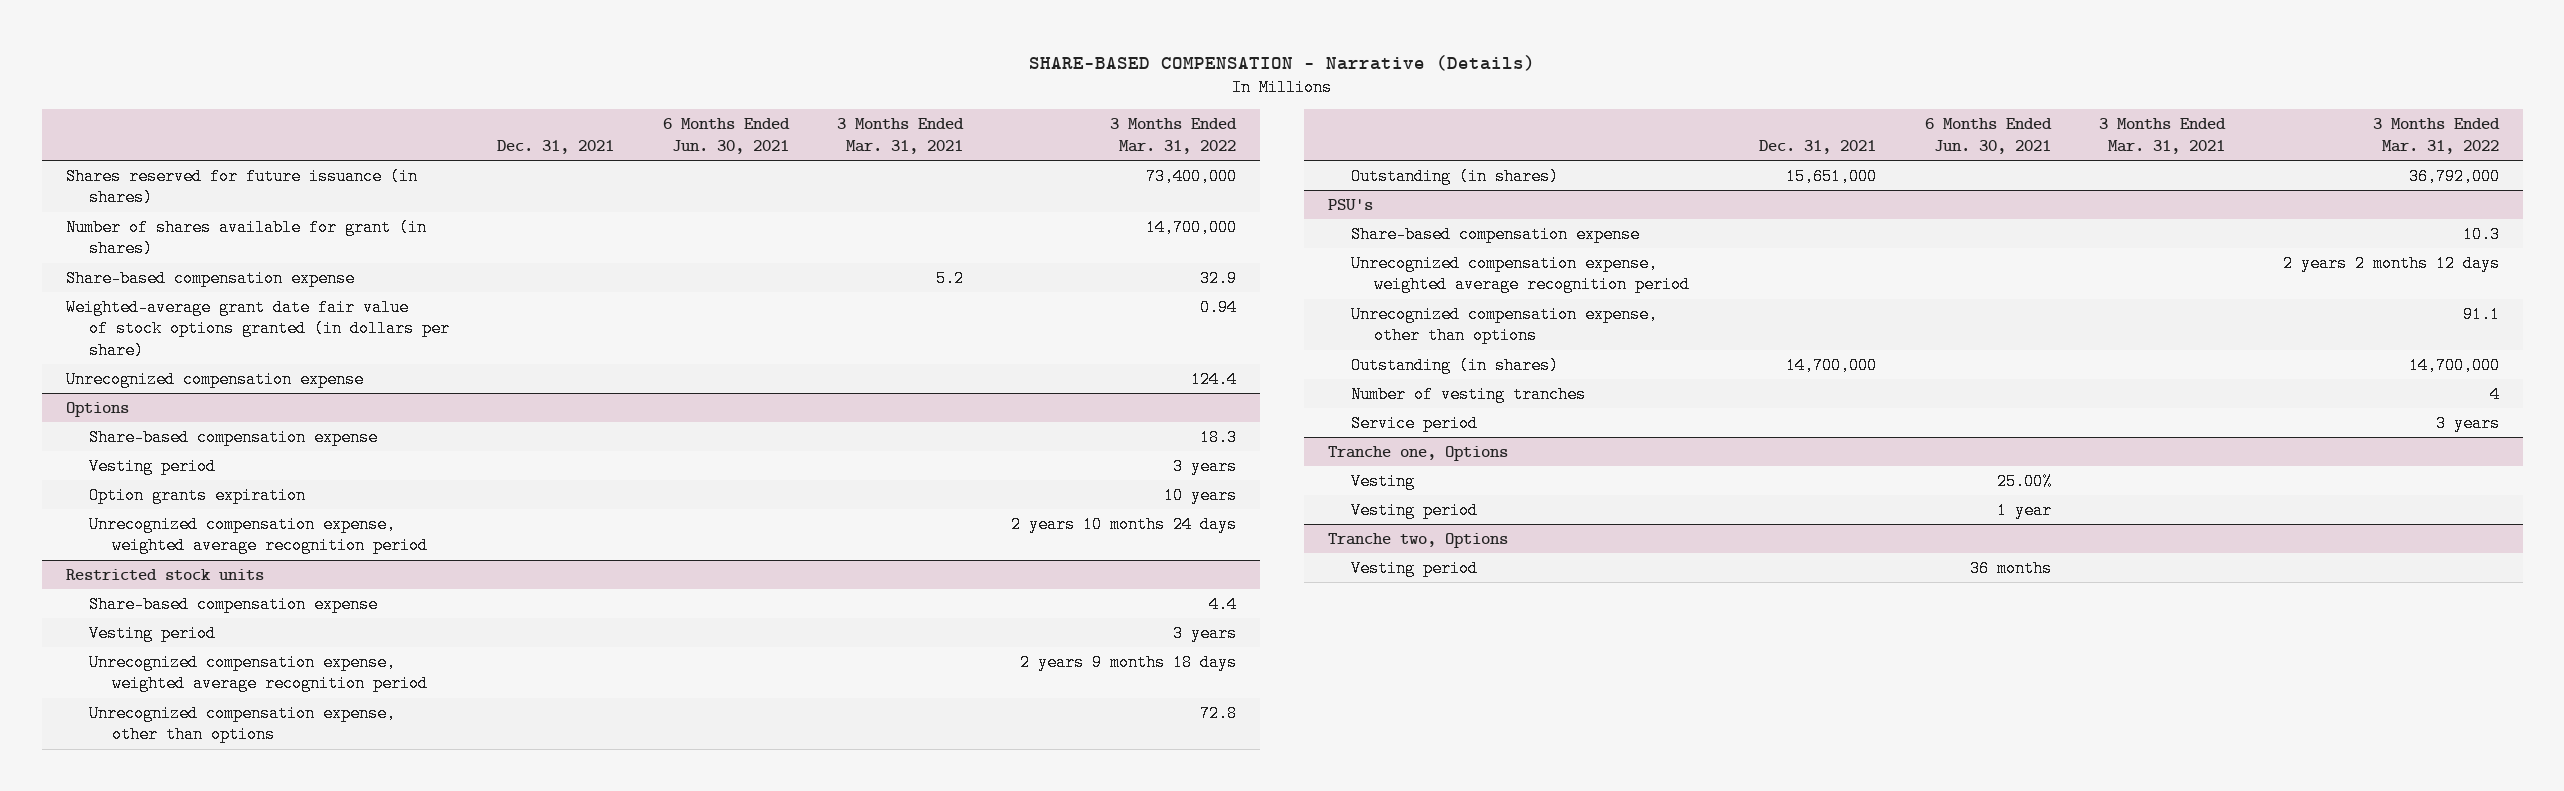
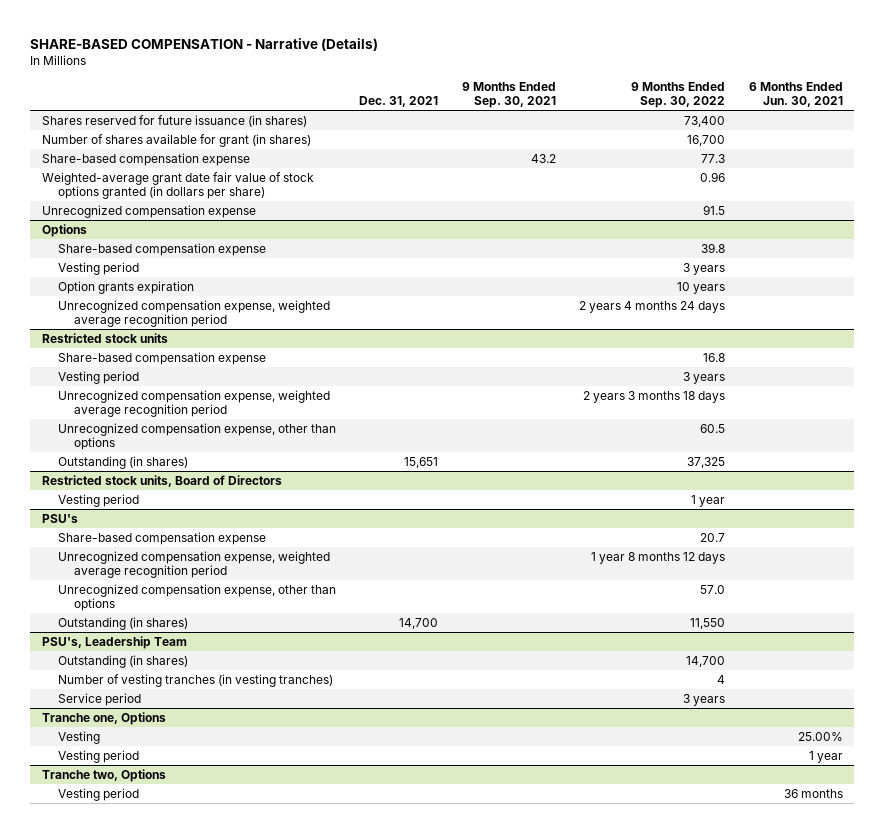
[836,118,964,154] 3 Months Ended Mar. 31, 2021 -> none
[1110,118,1238,154] 3 Months Ended Mar. 31, 2022 -> none
none -> [461,81,556,108] 9 Months Ended Sep. 30, 2021
none -> [631,81,726,108] 9 Months Ended Sep. 30, 2022
[1786,168,1878,186] 15,651,000 -> [404,456,439,468] 15,651
none -> [41,474,282,487] Restricted stock units, Board of Directors
none -> [57,493,139,507] Vesting period
[1351,386,1587,404] Number of vesting tranches -> none
[1351,415,1479,433] Service period -> none
[1786,357,1878,375] 14,700,000 -> [399,617,439,629] 14,700
none -> [41,635,187,649] PSU's, Leadership Team
none -> [57,654,188,668] Outstanding (in shares)
none -> [57,673,333,687] Number of vesting tranches (in vesting tranches)
none -> [57,692,141,706] Service period

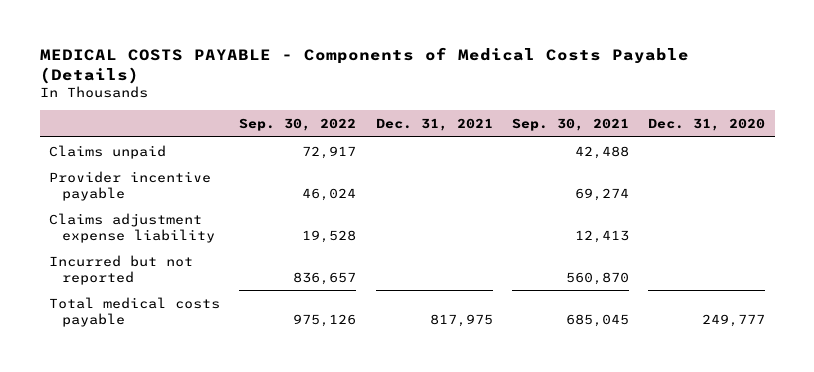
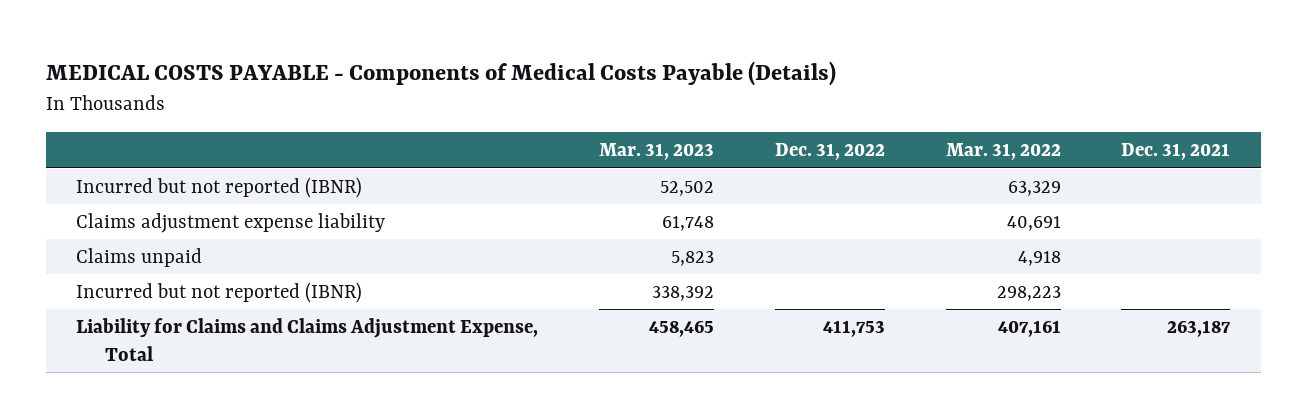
[239,117,357,131] Sep. 30, 2022 -> none
[511,117,629,131] Sep. 30, 2021 -> none
[648,117,766,131] Dec. 31, 2020 -> none
none -> [599,143,715,161] Mar. 31, 2023
none -> [774,143,885,161] Dec. 31, 2022
none -> [945,143,1061,161] Mar. 31, 2022
[49,170,212,201] Provider incentive payable -> none
none -> [76,176,363,198] Incurred but not reported (IBNR)
[49,296,221,327] Total medical costs payable -> none
[49,144,167,159] Claims unpaid -> [76,247,203,267] Claims unpaid
[49,254,194,285] Incurred but not reported -> [76,281,363,303] Incurred but not reported (IBNR)
none -> [76,317,539,362] Liability for Claims and Claims Adjustment Expense, Total

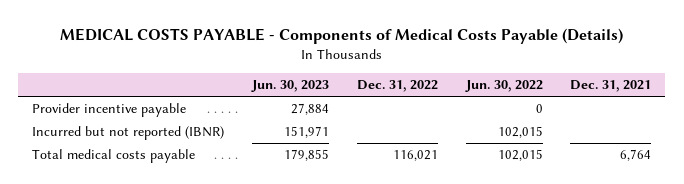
[599,143,715,161] Mar. 31, 2023 -> none
[945,143,1061,161] Mar. 31, 2022 -> none
none -> [250,80,329,93] Jun. 30, 2023
none -> [464,80,543,93] Jun. 30, 2022
[76,176,363,198] Incurred but not reported (IBNR) -> none
[76,247,203,267] Claims unpaid -> none
[76,212,386,233] Claims adjustment expense liability -> [32,103,187,118] Provider incentive payable
[76,317,539,362] Liability for Claims and Claims Adjustment Expense, Total -> none
none -> [32,149,196,164] Total medical costs payable

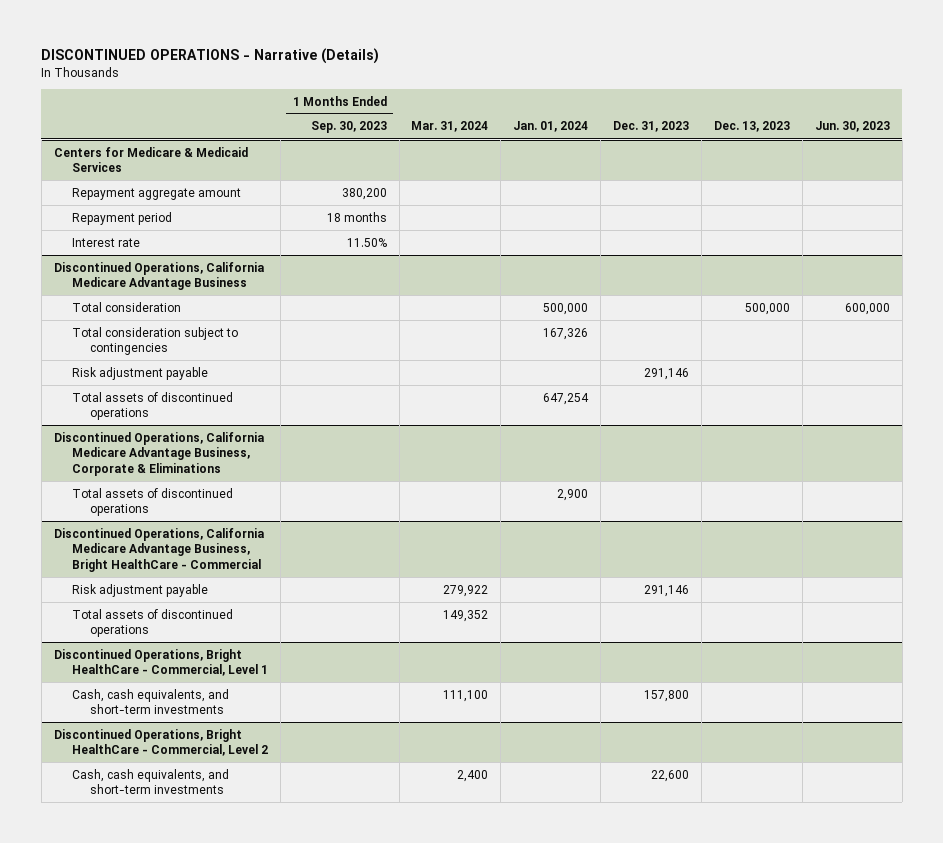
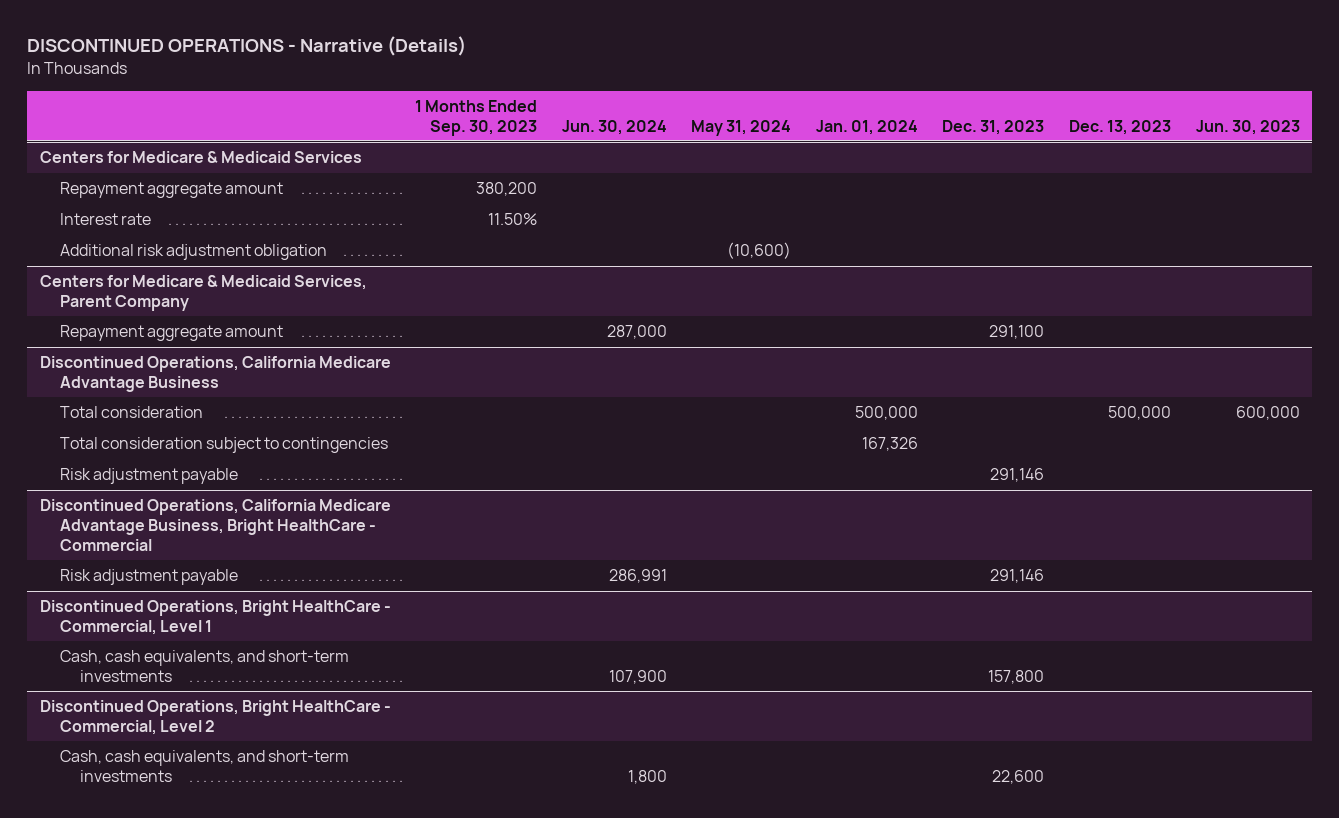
[411,121,489,133] Mar. 31, 2024 -> none
none -> [561,119,667,135] Jun. 30, 2024
none -> [691,119,792,136] May 31, 2024
[71,211,172,225] Repayment period -> none
none -> [59,244,327,261] Additional risk adjustment obligation
none -> [39,275,367,312] Centers for Medicare & Medicaid Services, Parent Company
none -> [59,325,283,342] Repayment aggregate amount
[71,391,233,421] Total assets of discontinued operations -> none
[53,431,264,476] Discontinued Operations, California Medicare Advantage Business, Corporate & Eliminations -> none
[71,487,233,517] Total assets of discontinued operations -> none
[71,608,233,638] Total assets of discontinued operations -> none

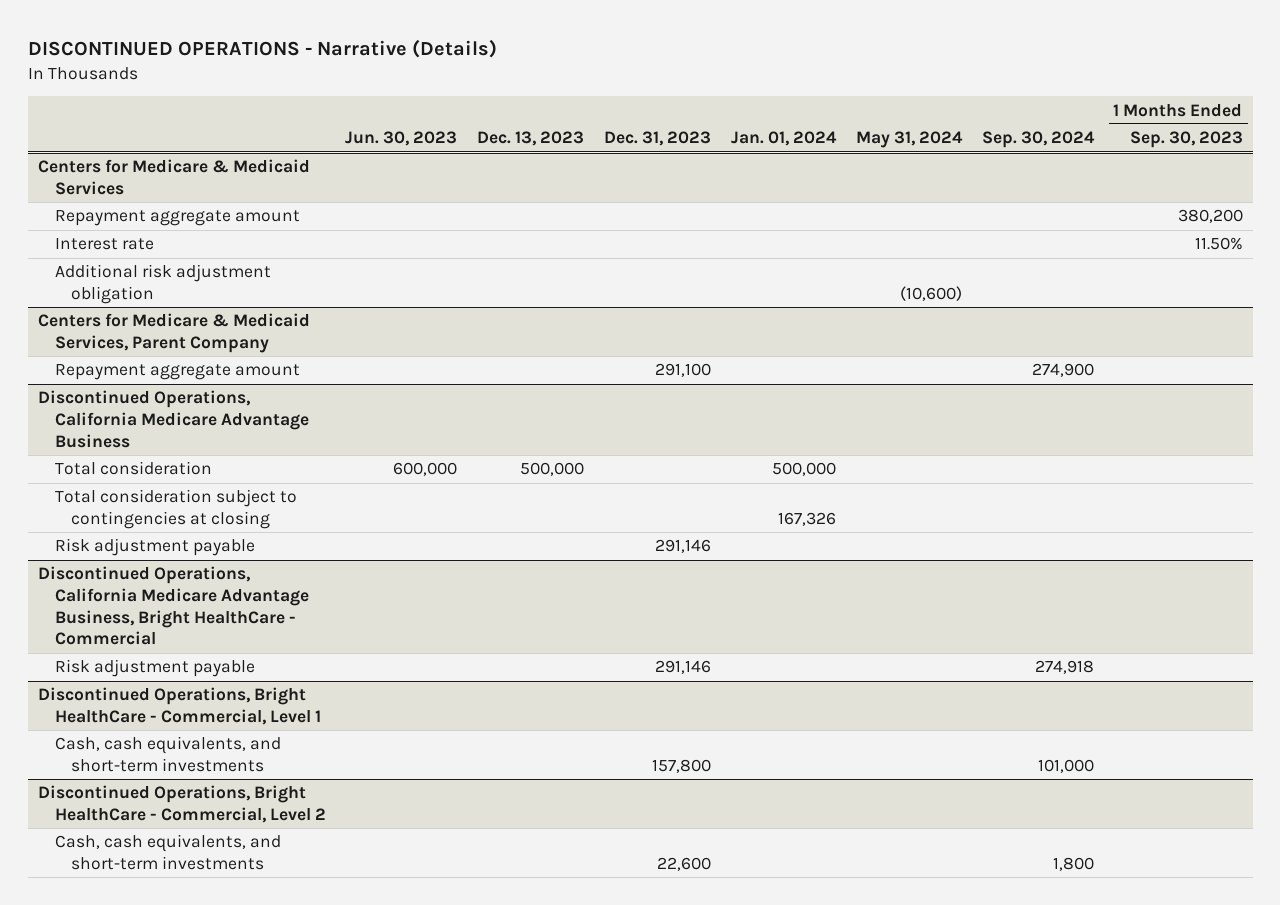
[561,119,667,135] Jun. 30, 2024 -> none
none -> [981,131,1095,149] Sep. 30, 2024
[59,437,388,454] Total consideration subject to contingencies -> [54,489,297,530] Total consideration subject to contingencies at closing

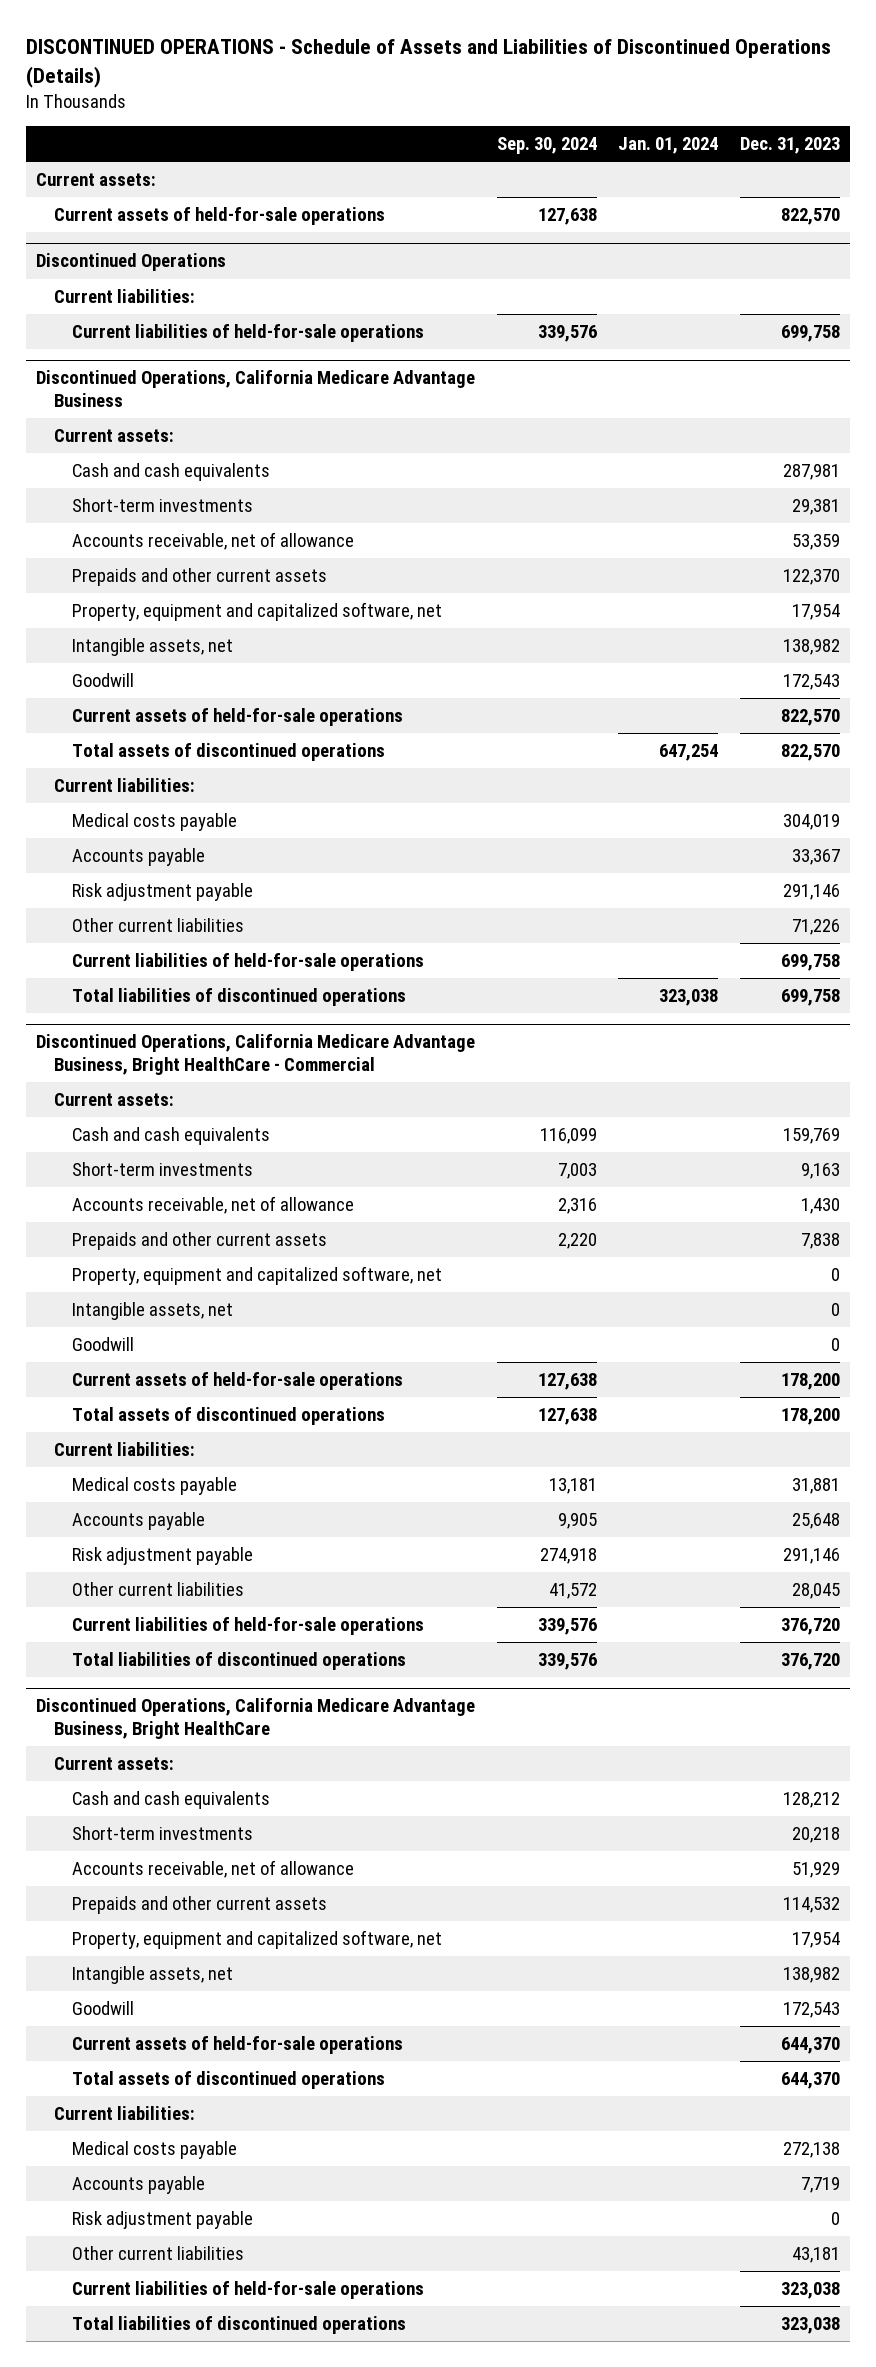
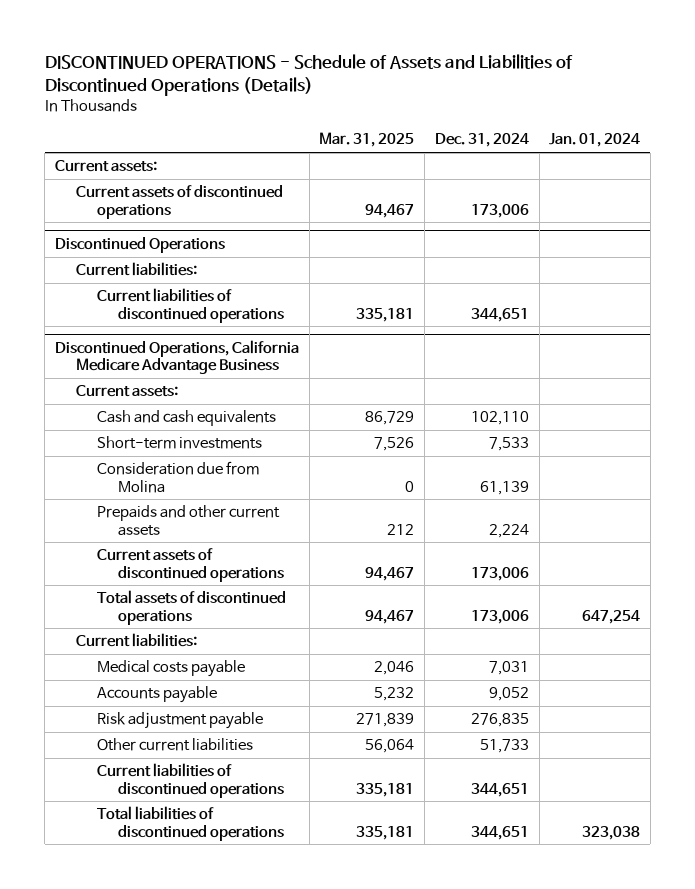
[496,137,597,155] Sep. 30, 2024 -> none
[739,137,840,155] Dec. 31, 2023 -> none
none -> [319,132,415,148] Mar. 31, 2025
none -> [434,133,529,148] Dec. 31, 2024
[54,207,386,226] Current assets of held-for-sale operations -> [76,185,284,219] Current assets of discontinued operations
[71,324,424,343] Current liabilities of held-for-sale operations -> [97,288,285,323] Current liabilities of discontinued operations
[71,532,354,551] Accounts receivable, net of allowance -> none
none -> [97,461,260,493] Consideration due from Molina
[71,602,442,622] Property, equipment and capitalized software, net -> none
[71,638,233,657] Intangible assets, net -> none
[71,673,134,688] Goodwill -> none
[71,708,403,727] Current assets of held-for-sale operations -> [97,548,285,582] Current assets of discontinued operations
[71,953,424,972] Current liabilities of held-for-sale operations -> [97,763,285,798] Current liabilities of discontinued operations
[36,1034,476,1075] Discontinued Operations, California Medicare Advantage Business, Bright HealthCare - Commercial -> none
[54,1093,175,1107] Current assets: -> none
[71,1127,270,1146] Cash and cash equivalents -> none
[71,1162,253,1177] Short-term investments -> none
[71,1196,354,1215] Accounts receivable, net of allowance -> none
[71,1232,327,1251] Prepaids and other current assets -> none
[71,1266,442,1286] Property, equipment and capitalized software, net -> none
[71,1302,233,1321] Intangible assets, net -> none
[71,1337,134,1352] Goodwill -> none
[71,1372,403,1391] Current assets of held-for-sale operations -> none
[71,1407,385,1426] Total assets of discontinued operations -> none
[54,1442,196,1457] Current liabilities: -> none
[71,1477,237,1496] Medical costs payable -> none
[71,1512,205,1531] Accounts payable -> none
[71,1547,253,1566] Risk adjustment payable -> none
[71,1582,244,1597] Other current liabilities -> none
[71,1617,424,1636] Current liabilities of held-for-sale operations -> none
[71,1652,406,1671] Total liabilities of discontinued operations -> none
[36,1698,476,1739] Discontinued Operations, California Medicare Advantage Business, Bright HealthCare -> none
[54,1757,175,1771] Current assets: -> none
[71,1791,270,1810] Cash and cash equivalents -> none
[71,1826,253,1841] Short-term investments -> none
[71,1860,354,1879] Accounts receivable, net of allowance -> none
[71,1896,327,1915] Prepaids and other current assets -> none
[71,1930,442,1950] Property, equipment and capitalized software, net -> none
[71,1966,233,1985] Intangible assets, net -> none
[71,2001,134,2016] Goodwill -> none
[71,2036,403,2055] Current assets of held-for-sale operations -> none
[71,2071,385,2090] Total assets of discontinued operations -> none
[54,2106,196,2121] Current liabilities: -> none
[71,2141,237,2160] Medical costs payable -> none
[71,2176,205,2195] Accounts payable -> none
[71,2211,253,2230] Risk adjustment payable -> none
[71,2246,244,2261] Other current liabilities -> none
[71,2281,424,2300] Current liabilities of held-for-sale operations -> none
[71,2316,406,2335] Total liabilities of discontinued operations -> none

